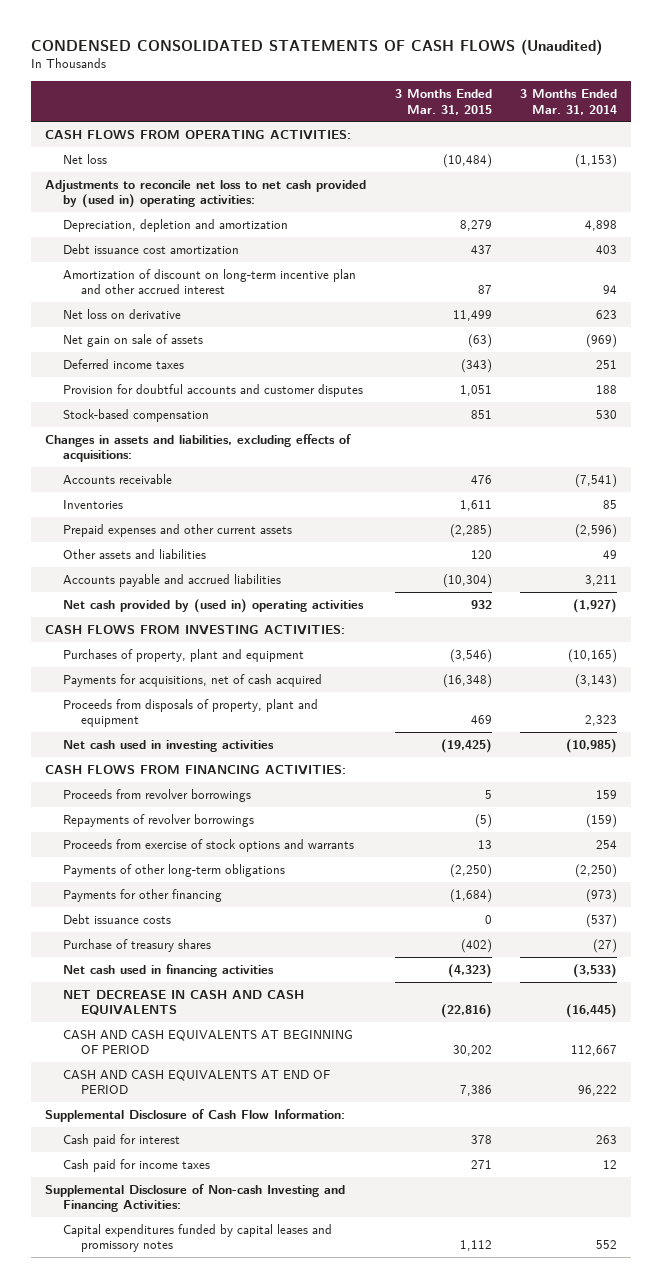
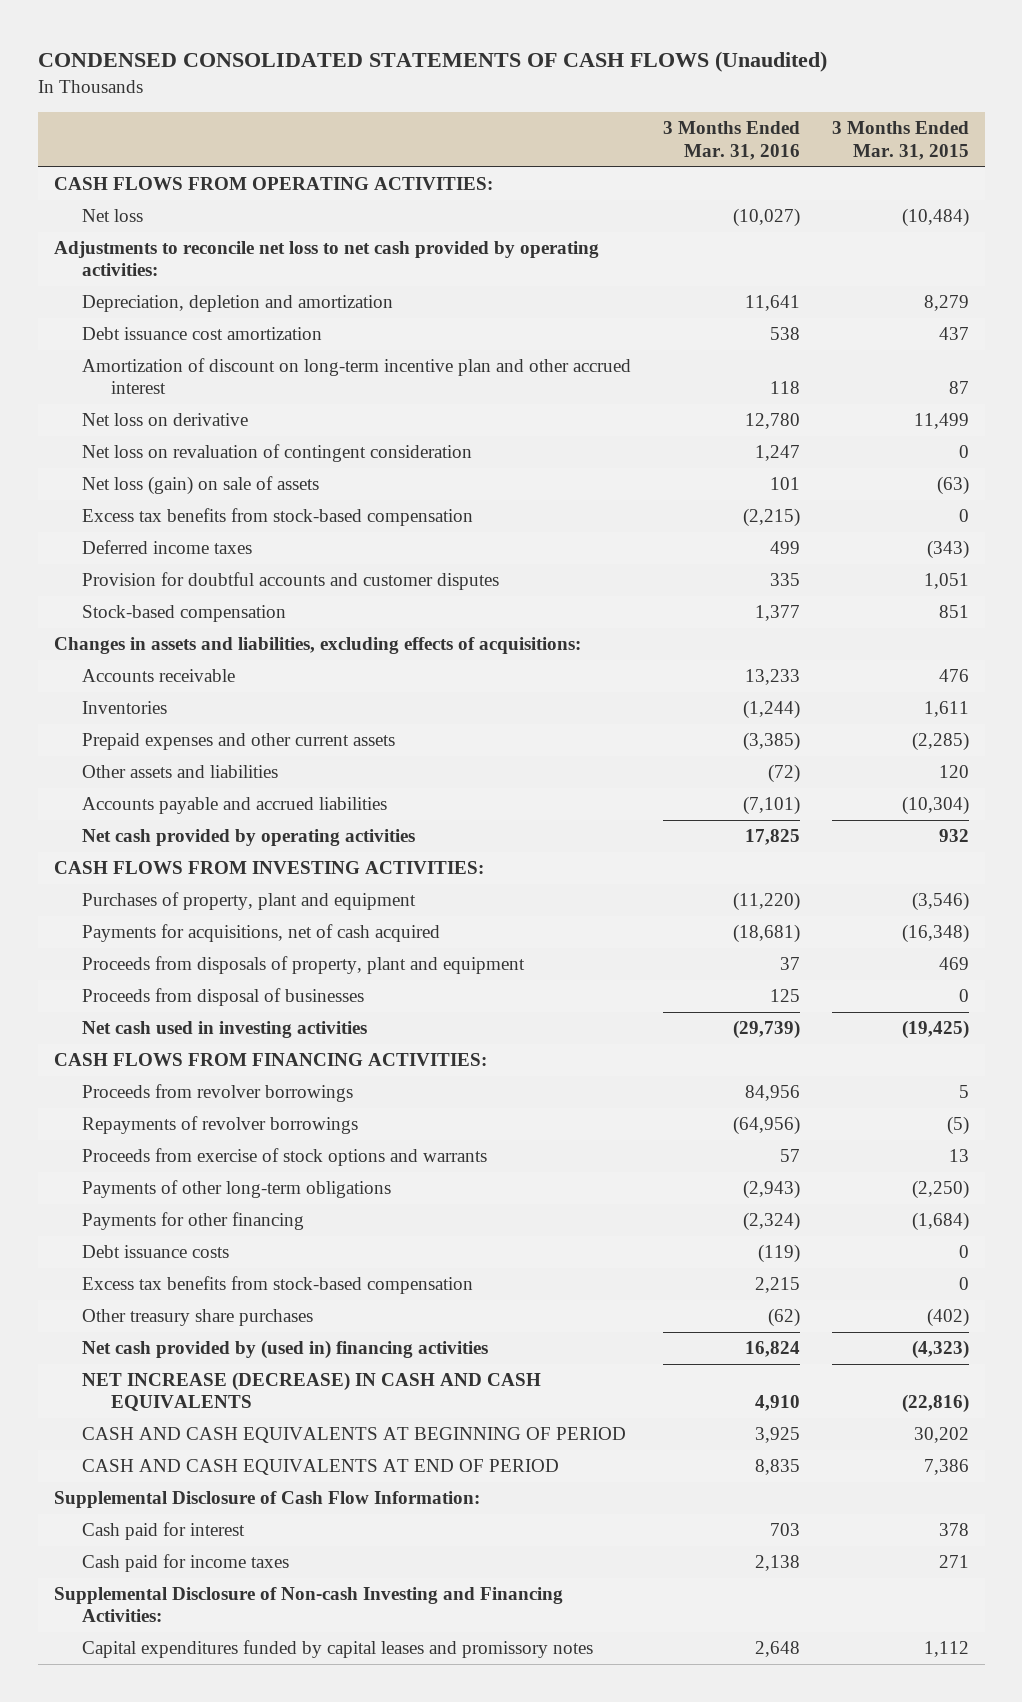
[520,89,618,115] 3 Months Ended Mar. 31, 2014 -> none
none -> [662,121,800,160] 3 Months Ended Mar. 31, 2016
[45,179,367,209] Adjustments to reconcile net loss to net cash provided by (used in) operating activities: -> [53,241,599,277] Adjustments to reconcile net loss to net cash provided by operating activities:
none -> [82,444,473,463] Net loss on revaluation of contingent consideration
[63,333,204,347] Net gain on sale of assets -> [82,476,320,496] Net loss (gain) on sale of assets
none -> [82,508,474,527] Excess tax benefits from stock-based compensation
[63,598,365,613] Net cash provided by (used in) operating activities -> [82,829,416,847] Net cash provided by operating activities
none -> [82,988,365,1007] Proceeds from disposal of businesses
none -> [82,1276,474,1295] Excess tax benefits from stock-based compensation
[63,938,212,952] Purchase of treasury shares -> [82,1309,314,1327] Other treasury share purchases
[63,963,275,977] Net cash used in financing activities -> [82,1340,489,1360] Net cash provided by (used in) financing activities
[63,989,305,1017] NET DECREASE IN CASH AND CASH EQUIVALENTS -> [82,1372,542,1412] NET INCREASE (DECREASE) IN CASH AND CASH EQUIVALENTS

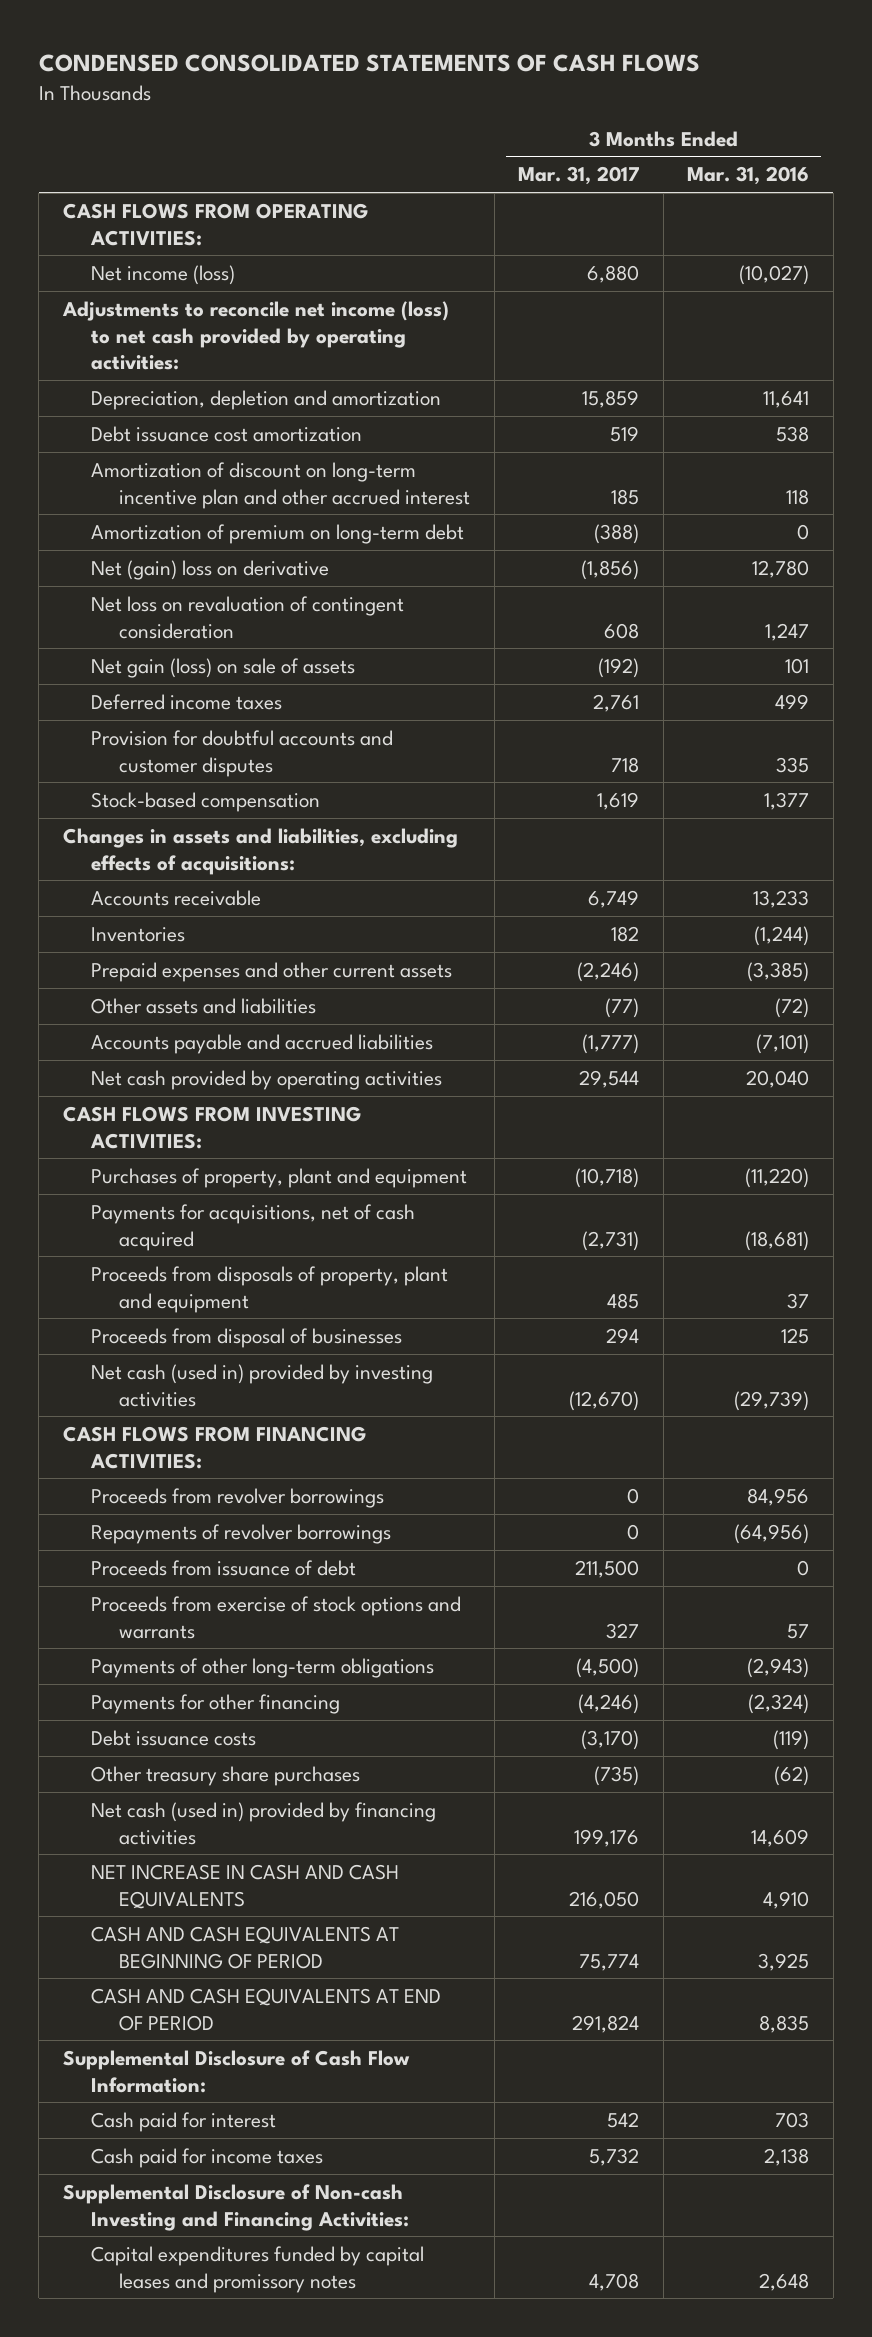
[37,51,827,73] CONDENSED CONSOLIDATED STATEMENTS OF CASH FLOWS (Unaudited) -> [38,54,700,73] CONDENSED CONSOLIDATED STATEMENTS OF CASH FLOWS
[831,121,969,160] 3 Months Ended Mar. 31, 2015 -> none
none -> [518,166,640,186] Mar. 31, 2017
[82,209,144,223] Net loss -> [90,264,235,285] Net income (loss)
[53,241,599,277] Adjustments to reconcile net loss to net cash provided by operating activities: -> [61,300,449,371] Adjustments to reconcile net income (loss) to net cash provided by operating activities:
none -> [90,523,464,544] Amortization of premium on long-term debt
[82,413,249,427] Net loss on derivative -> [90,559,329,580] Net (gain) loss on derivative
[82,508,474,527] Excess tax benefits from stock-based compensation -> none
[82,476,320,496] Net loss (gain) on sale of assets -> [90,657,355,678] Net gain (loss) on sale of assets
[744,829,800,846] 17,825 -> [746,1069,810,1088] 20,040
[82,1021,368,1039] Net cash used in investing activities -> [90,1363,433,1407] Net cash (used in) provided by investing activities
none -> [90,1559,356,1576] Proceeds from issuance of debt
[82,1276,474,1295] Excess tax benefits from stock-based compensation -> none
[82,1340,489,1360] Net cash provided by (used in) financing activities -> [90,1801,436,1845] Net cash (used in) provided by financing activities
[744,1341,800,1358] 16,824 -> [751,1828,810,1847] 14,609
[82,1372,542,1412] NET INCREASE (DECREASE) IN CASH AND CASH EQUIVALENTS -> [90,1863,399,1909] NET INCREASE IN CASH AND CASH EQUIVALENTS

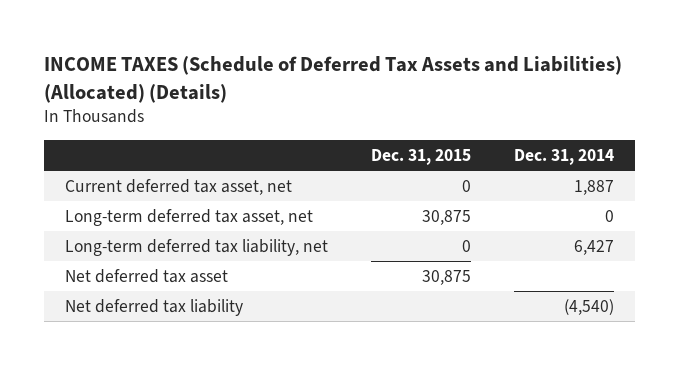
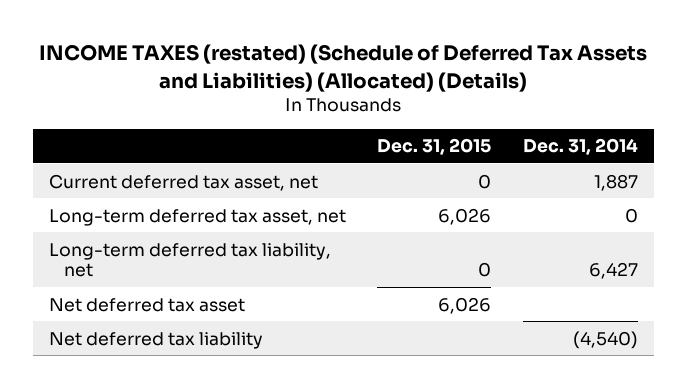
[43,56,622,103] INCOME TAXES (Schedule of Deferred Tax Assets and Liabilities) (Allocated) (Details) -> [39,44,648,92] INCOME TAXES (restated) (Schedule of Deferred Tax Assets and Liabilities) (Allocated) (Details)
[422,209,472,225] 30,875 -> [438,207,492,225] 6,026
[422,269,472,285] 30,875 -> [438,296,492,314] 6,026

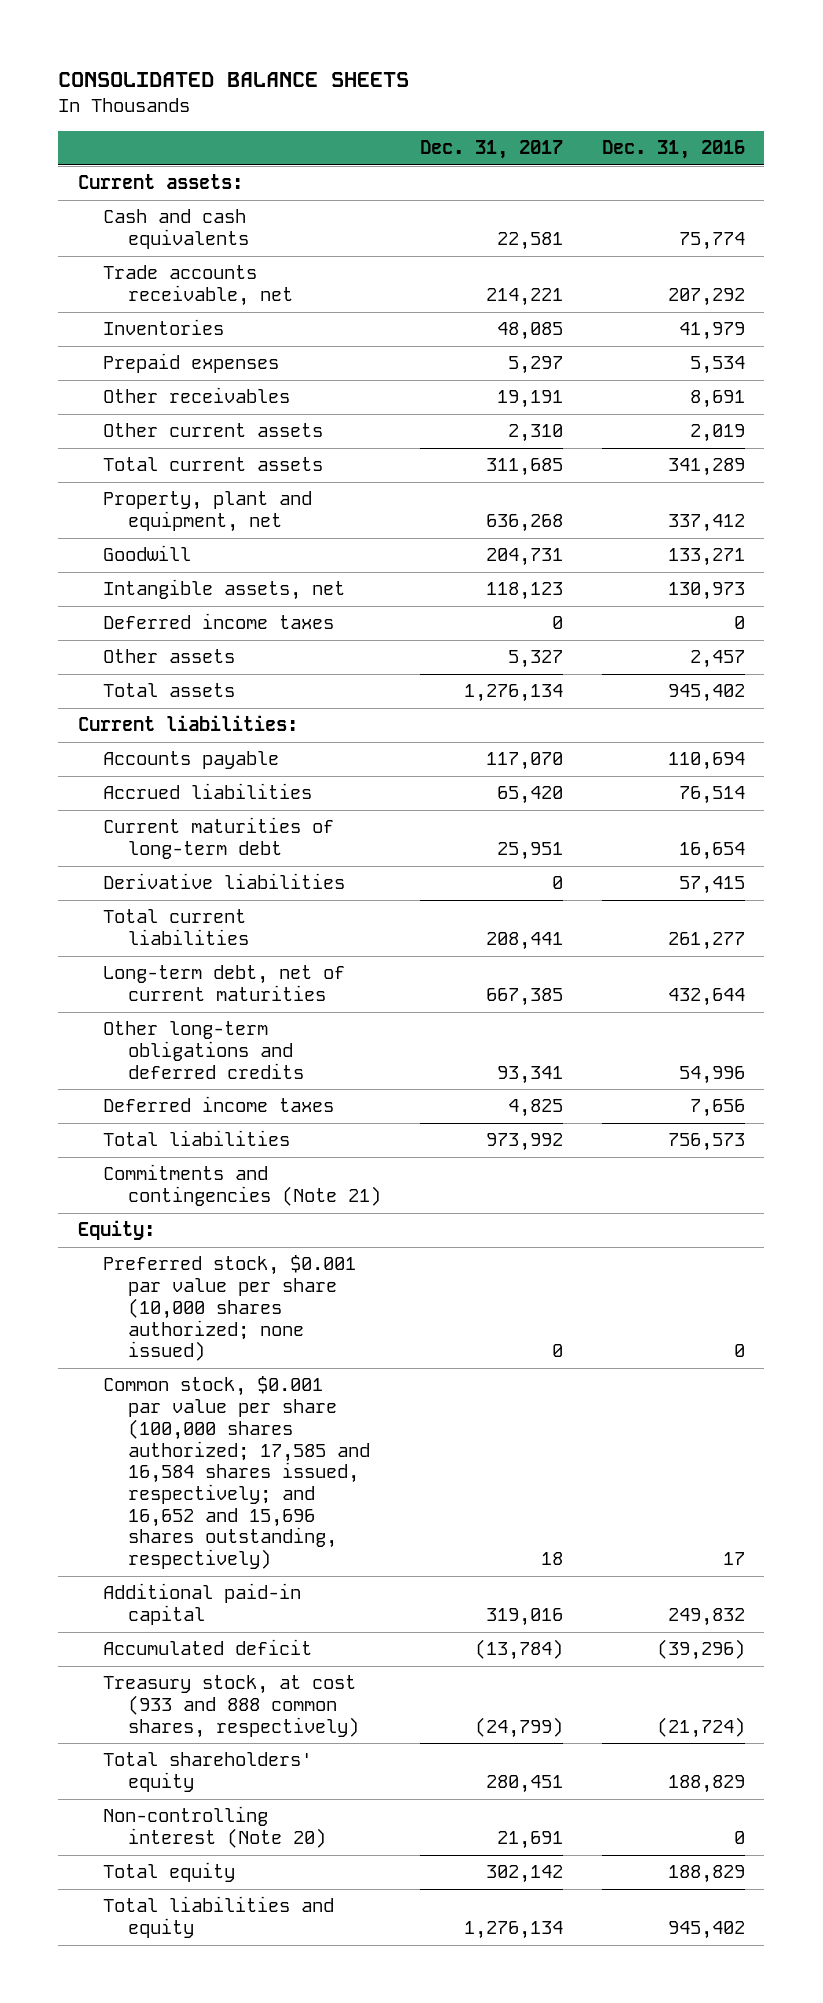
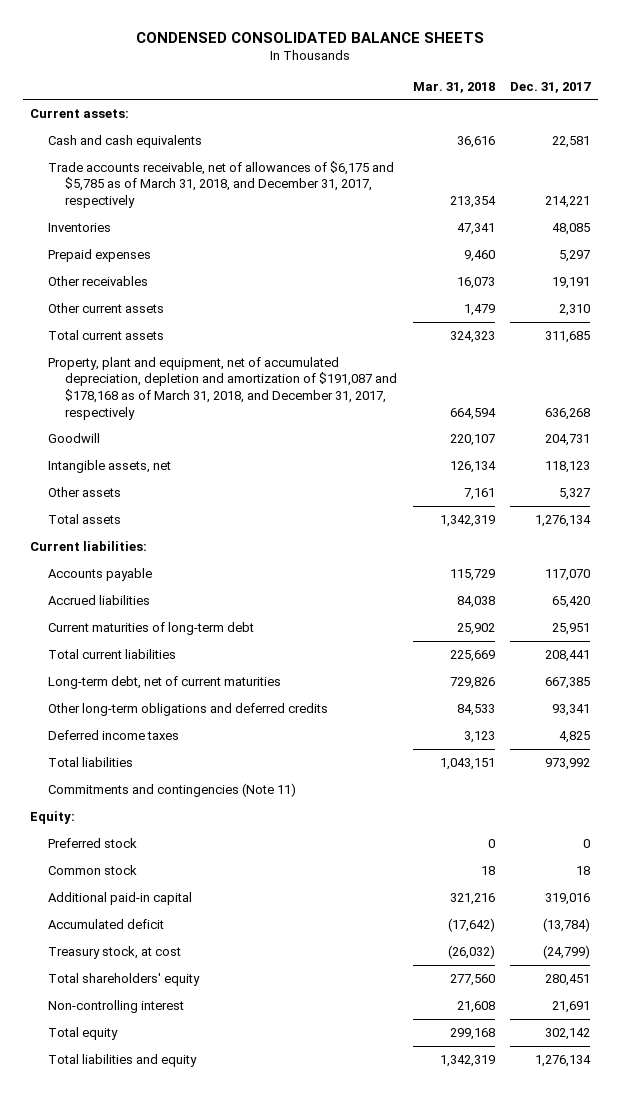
[58,72,410,88] CONSOLIDATED BALANCE SHEETS -> [136,31,485,43] CONDENSED CONSOLIDATED BALANCE SHEETS
[601,140,745,160] Dec. 31, 2016 -> none
none -> [412,81,495,93] Mar. 31, 2018
[102,265,293,307] Trade accounts receivable, net -> [47,160,394,209] Trade accounts receivable, net of allowances of $6,175 and $5,785 as of March 31, 2018, and December 31, 2017, respectively
[102,491,312,533] Property, plant and equipment, net -> [47,356,397,420] Property, plant and equipment, net of accumulated depreciation, depletion and amortization of $191,087 and $178,168 as of March 31, 2018, and December 31, 2017, respectively
[102,613,334,630] Deferred income taxes -> none
[102,873,345,890] Derivative liabilities -> none
[102,1164,381,1207] Commitments and contingencies (Note 21) -> [47,782,296,797] Commitments and contingencies (Note 11)
[102,1255,356,1362] Preferred stock, $0.001 par value per share (10,000 shares authorized; none issued) -> [47,837,137,848] Preferred stock
[102,1376,370,1570] Common stock, $0.001 par value per share (100,000 shares authorized; 17,585 and 16,584 shares issued, respectively; and 16,652 and 15,696 shares outstanding, respectively) -> [47,864,137,875] Common stock
[102,1675,359,1738] Treasury stock, at cost (933 and 888 common shares, respectively) -> [47,945,181,959] Treasury stock, at cost
[102,1806,326,1849] Non-controlling interest (Note 20) -> [47,999,184,1013] Non-controlling interest

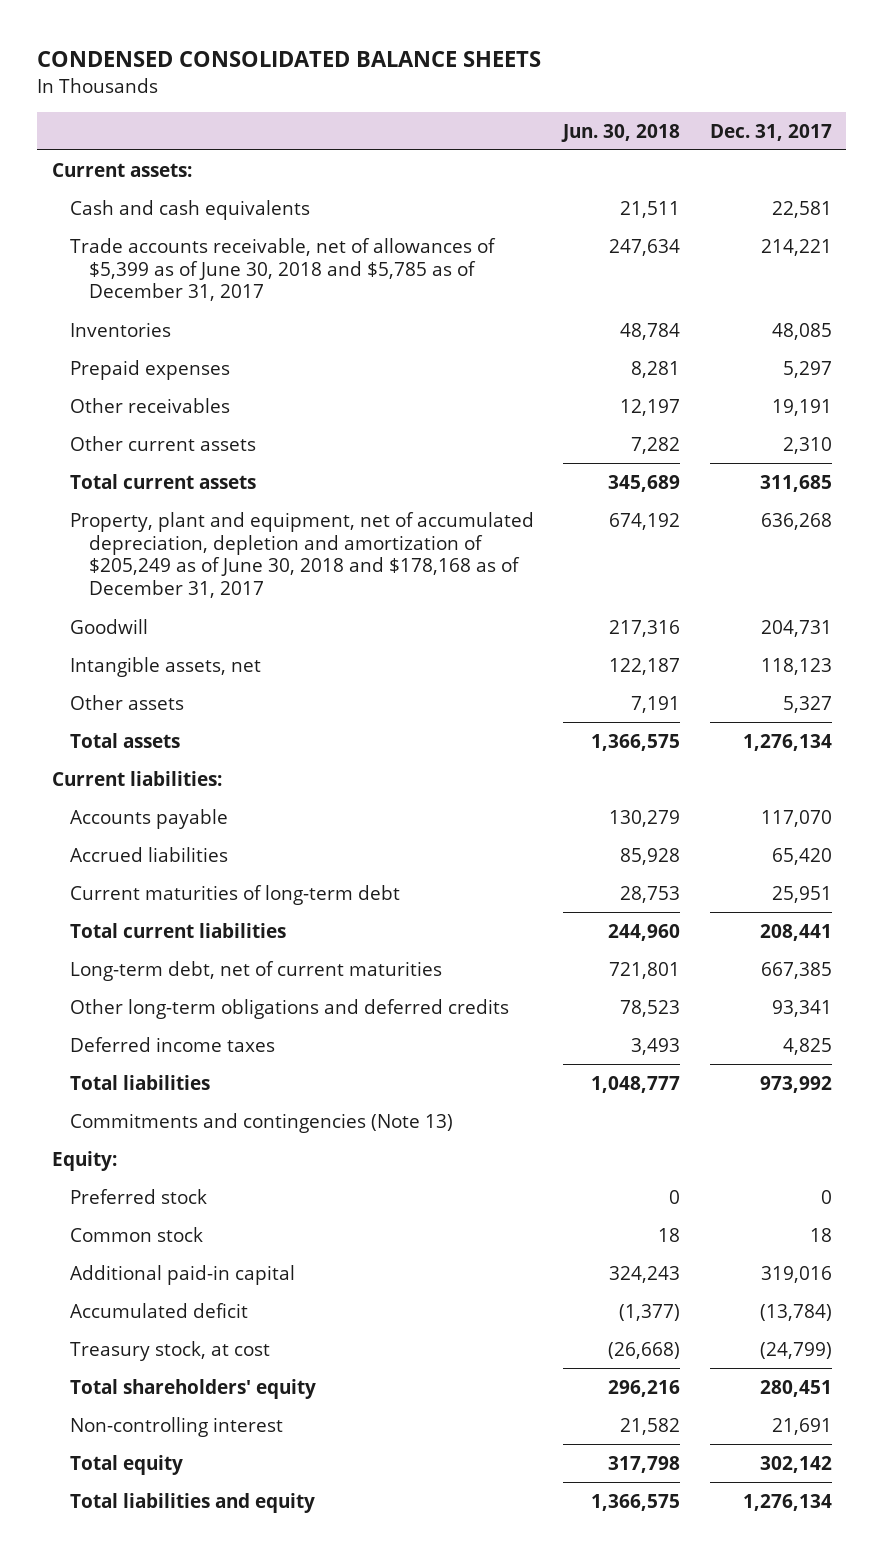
[412,81,495,93] Mar. 31, 2018 -> none
none -> [561,123,681,142] Jun. 30, 2018
[47,160,394,209] Trade accounts receivable, net of allowances of $6,175 and $5,785 as of March 31, 2018, and December 31, 2017, respectively -> [70,237,497,302] Trade accounts receivable, net of allowances of $5,399 as of June 30, 2018 and $5,785 as of December 31, 2017
[47,356,397,420] Property, plant and equipment, net of accumulated depreciation, depletion and amortization of $191,087 and $178,168 as of March 31, 2018, and December 31, 2017, respectively -> [70,511,535,599] Property, plant and equipment, net of accumulated depreciation, depletion and amortization of $205,249 as of June 30, 2018 and $178,168 as of December 31, 2017
[47,782,296,797] Commitments and contingencies (Note 11) -> [70,1112,454,1133] Commitments and contingencies (Note 13)

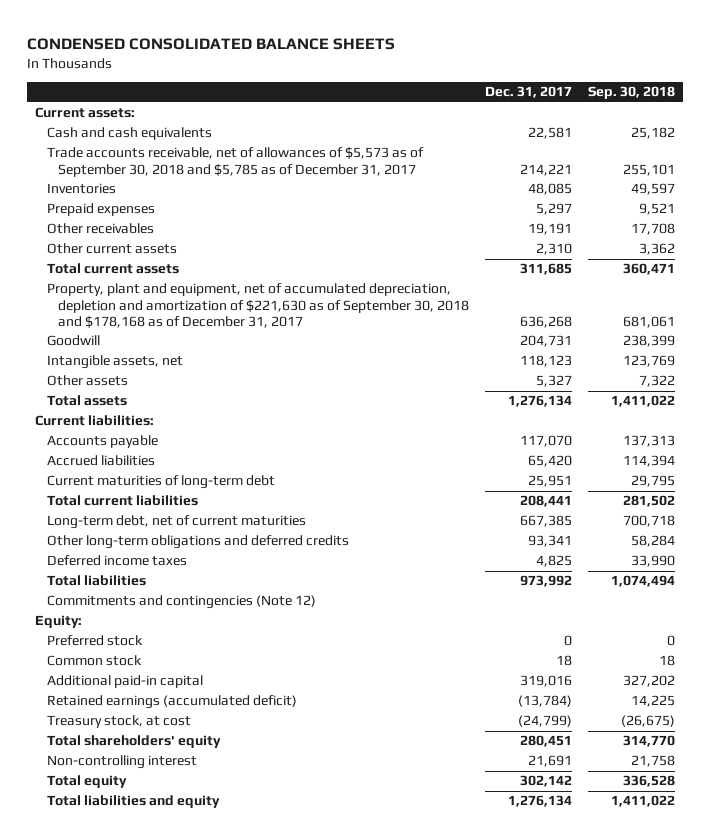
[561,123,681,142] Jun. 30, 2018 -> none
none -> [588,86,676,100] Sep. 30, 2018
[70,237,497,302] Trade accounts receivable, net of allowances of $5,399 as of June 30, 2018 and $5,785 as of December 31, 2017 -> [46,147,424,177] Trade accounts receivable, net of allowances of $5,573 as of September 30, 2018 and $5,785 as of December 31, 2017
[70,511,535,599] Property, plant and equipment, net of accumulated depreciation, depletion and amortization of $205,249 as of June 30, 2018 and $178,168 as of December 31, 2017 -> [46,283,470,328] Property, plant and equipment, net of accumulated depreciation, depletion and amortization of $221,630 as of September 30, 2018 and $178,168 as of December 31, 2017
[70,1112,454,1133] Commitments and contingencies (Note 13) -> [46,595,316,610] Commitments and contingencies (Note 12)
[70,1302,249,1318] Accumulated deficit -> [46,695,297,710] Retained earnings (accumulated deficit)

